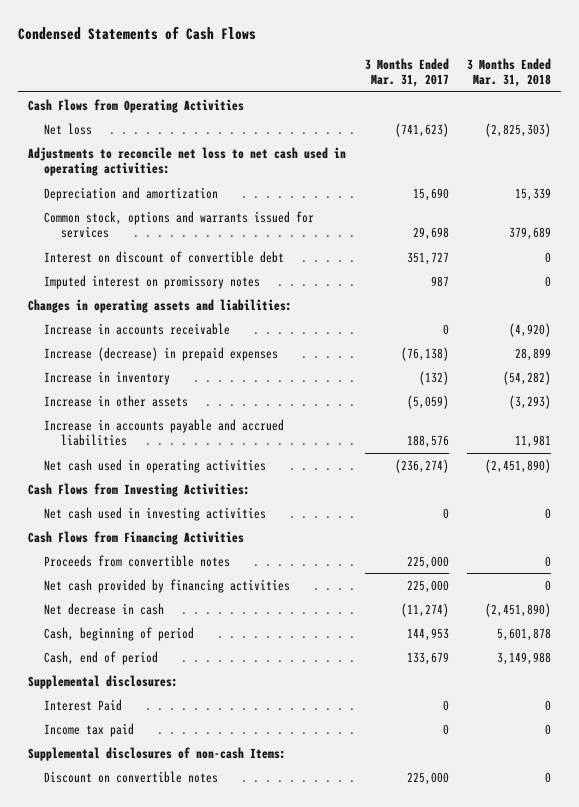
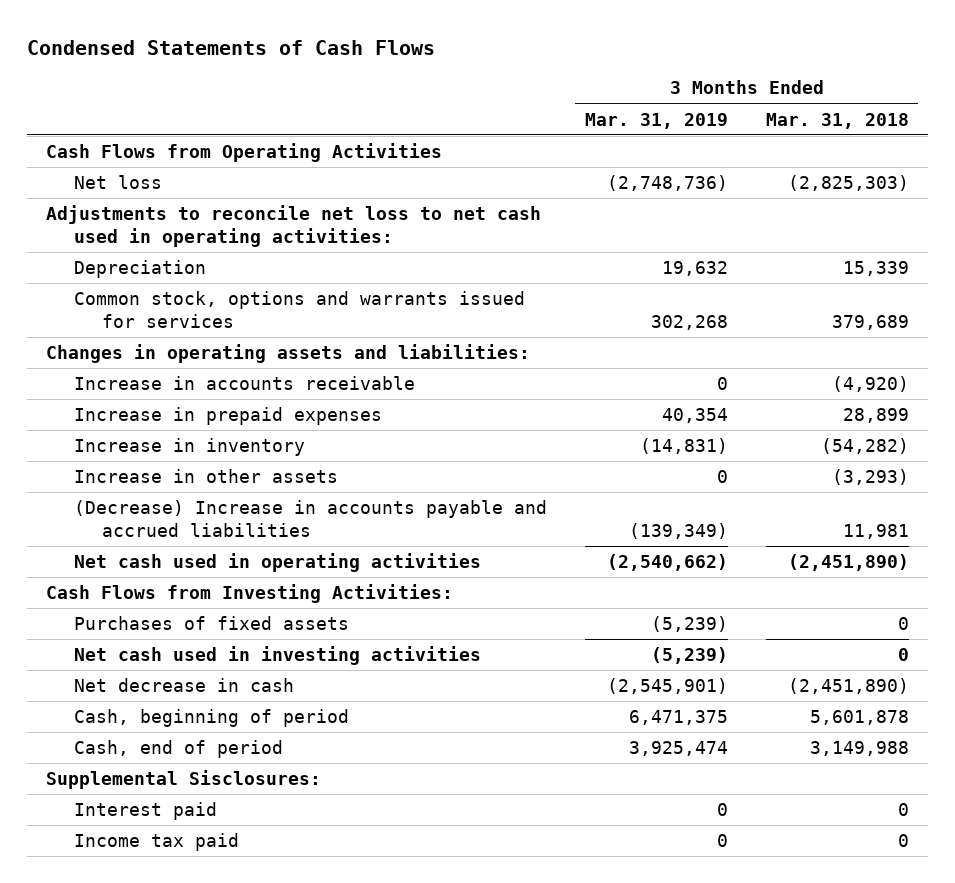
[364,57,449,88] 3 Months Ended Mar. 31, 2017 -> none
none -> [584,112,728,129] Mar. 31, 2019
[44,186,219,201] Depreciation and amortization -> [74,260,207,279] Depreciation
[44,250,285,263] Interest on discount of convertible debt -> none
[44,274,261,289] Imputed interest on promissory notes -> none
[44,346,279,361] Increase (decrease) in prepaid expenses -> [74,407,383,426] Increase in prepaid expenses
[44,418,285,447] Increase in accounts payable and accrued liabilities -> [74,500,548,537] (Decrease) Increase in accounts payable and accrued liabilities
none -> [74,616,350,631] Purchases of fixed assets
[27,530,244,545] Cash Flows from Financing Activities -> none
[44,554,231,567] Proceeds from convertible notes -> none
[44,578,291,593] Net cash provided by financing activities -> none
[27,674,178,689] Supplemental disclosures: -> [46,770,322,790] Supplemental Sisclosures:
[44,698,123,711] Interest Paid -> [74,802,218,821] Interest paid
[27,746,286,761] Supplemental disclosures of non-cash Items: -> none
[44,770,219,783] Discount on convertible notes -> none

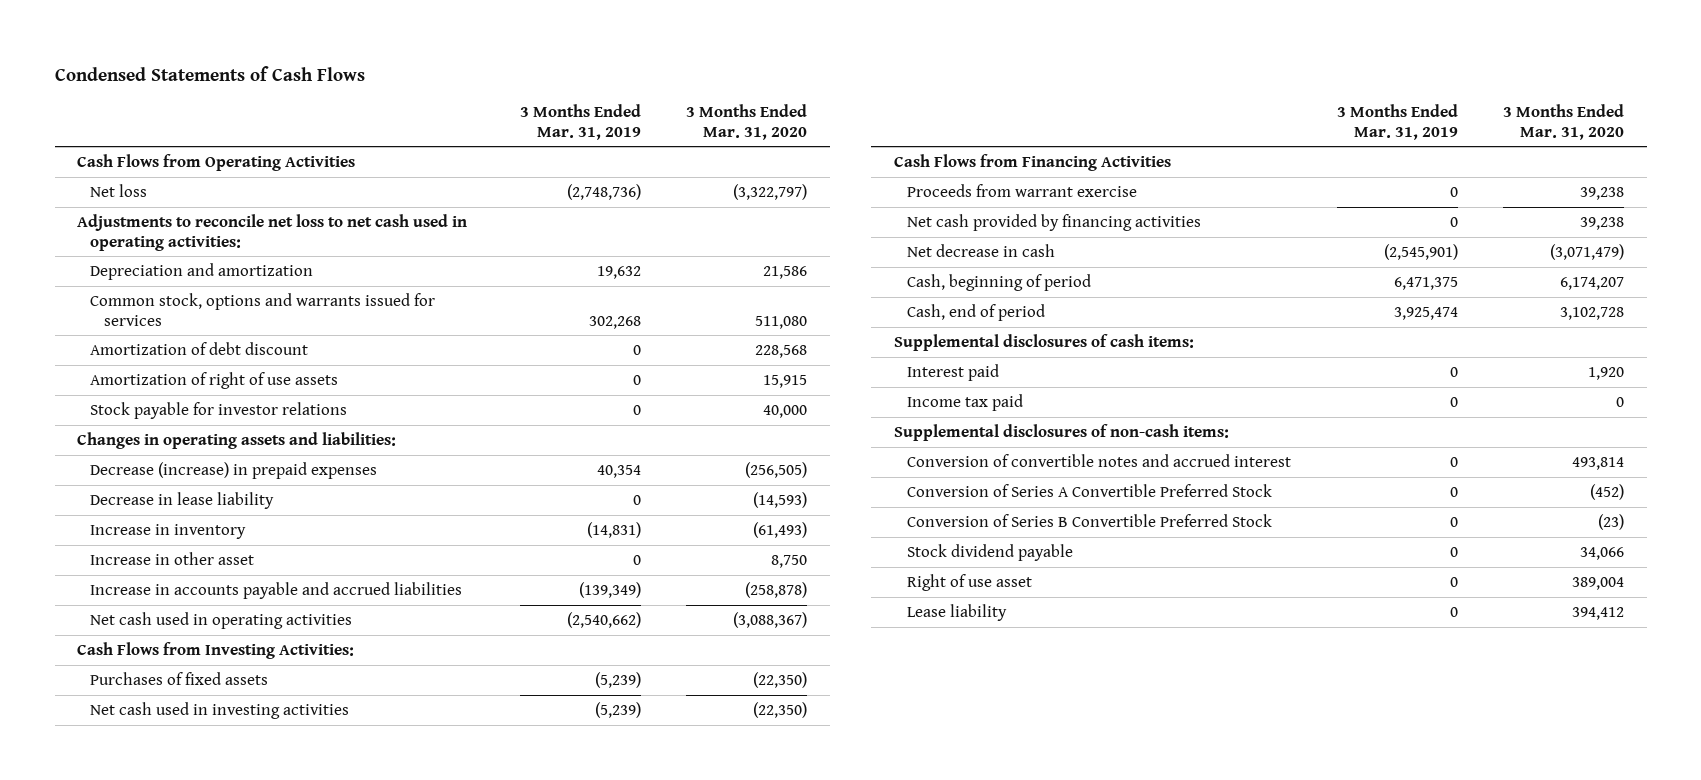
[765,112,909,129] Mar. 31, 2018 -> none
none -> [686,104,808,140] 3 Months Ended Mar. 31, 2020
[74,260,207,279] Depreciation -> [90,263,314,281] Depreciation and amortization
none -> [90,342,309,356] Amortization of debt discount
none -> [90,372,339,390] Amortization of right of use assets
none -> [90,402,348,420] Stock payable for investor relations
[74,376,416,391] Increase in accounts receivable -> none
[74,407,383,426] Increase in prepaid expenses -> [90,462,378,480] Decrease (increase) in prepaid expenses
none -> [90,492,275,510] Decrease in lease liability
[74,469,339,484] Increase in other assets -> [90,552,255,566] Increase in other asset
[74,500,548,537] (Decrease) Increase in accounts payable and accrued liabilities -> [90,582,463,600] Increase in accounts payable and accrued liabilities
none -> [894,154,1172,172] Cash Flows from Financing Activities
none -> [907,184,1138,198] Proceeds from warrant exercise
none -> [907,214,1202,232] Net cash provided by financing activities
[46,770,322,790] Supplemental Sisclosures: -> [894,334,1195,352] Supplemental disclosures of cash items:
none -> [894,424,1230,442] Supplemental disclosures of non-cash items:
none -> [907,454,1292,468] Conversion of convertible notes and accrued interest
none -> [907,484,1273,498] Conversion of Series A Convertible Preferred Stock
none -> [907,514,1273,528] Conversion of Series B Convertible Preferred Stock
none -> [907,544,1074,562] Stock dividend payable
none -> [907,574,1033,592] Right of use asset
none -> [907,604,1008,622] Lease liability

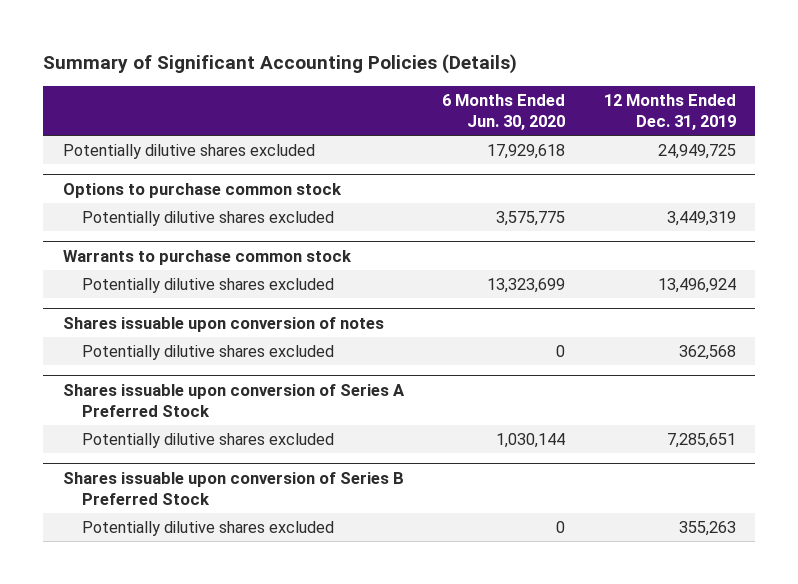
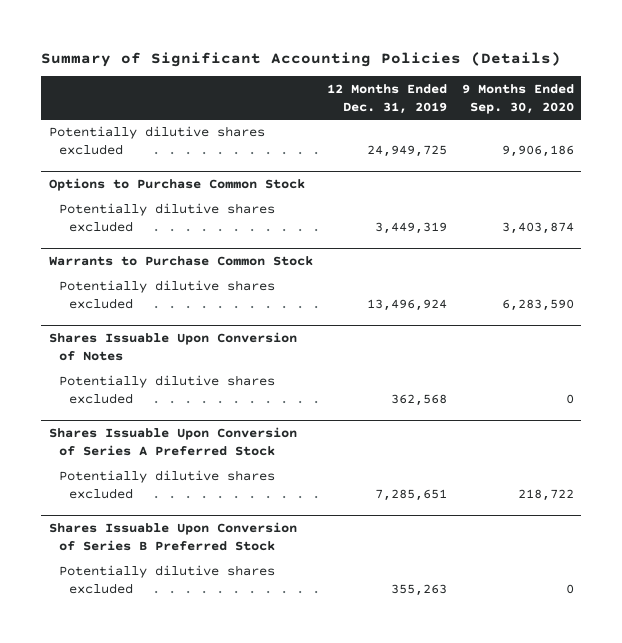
[442,93,566,130] 6 Months Ended Jun. 30, 2020 -> none
none -> [461,83,574,114] 9 Months Ended Sep. 30, 2020
[62,182,342,198] Options to purchase common stock -> [48,178,305,192] Options to Purchase Common Stock
[62,249,352,265] Warrants to purchase common stock -> [48,256,313,267] Warrants to Purchase Common Stock
[62,316,384,332] Shares issuable upon conversion of notes -> [48,332,297,362] Shares Issuable Upon Conversion of Notes
[62,383,405,417] Shares issuable upon conversion of Series A Preferred Stock -> [48,427,297,457] Shares Issuable Upon Conversion of Series A Preferred Stock
[62,471,404,505] Shares issuable upon conversion of Series B Preferred Stock -> [48,522,297,552] Shares Issuable Upon Conversion of Series B Preferred Stock

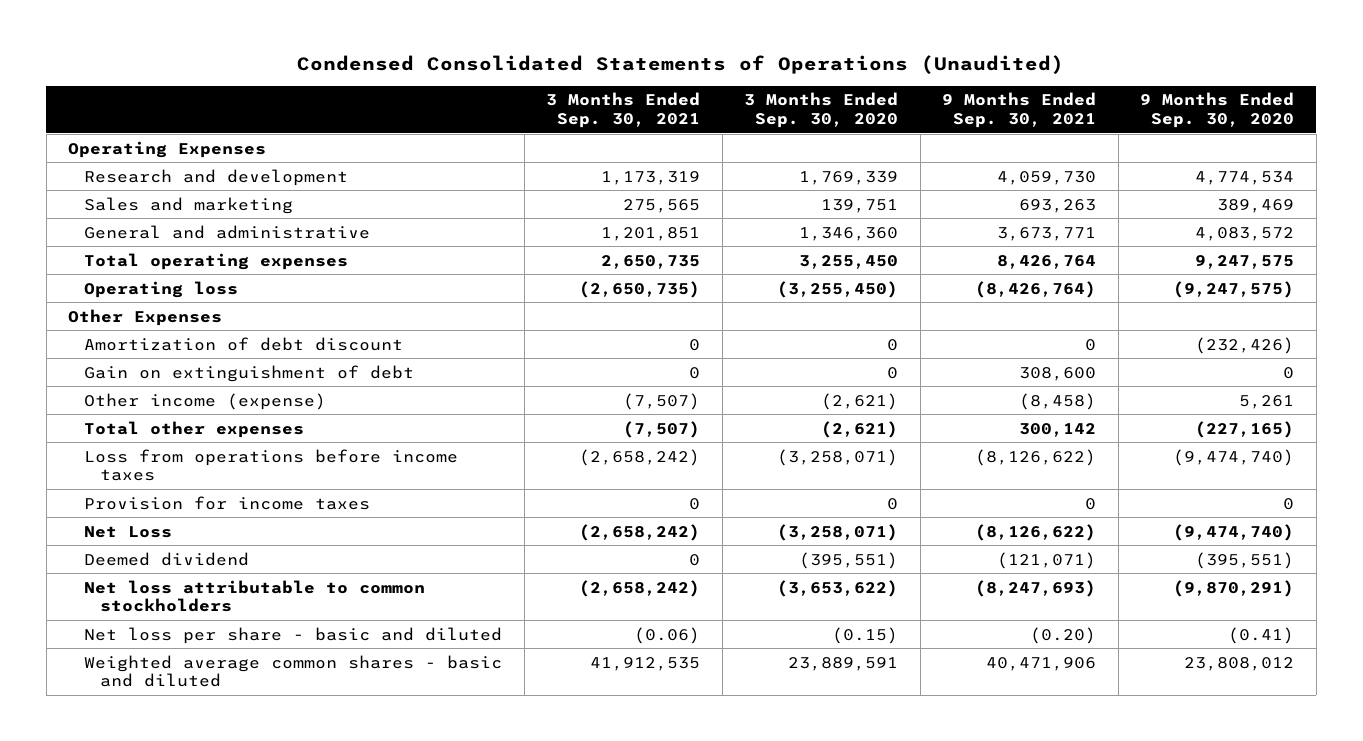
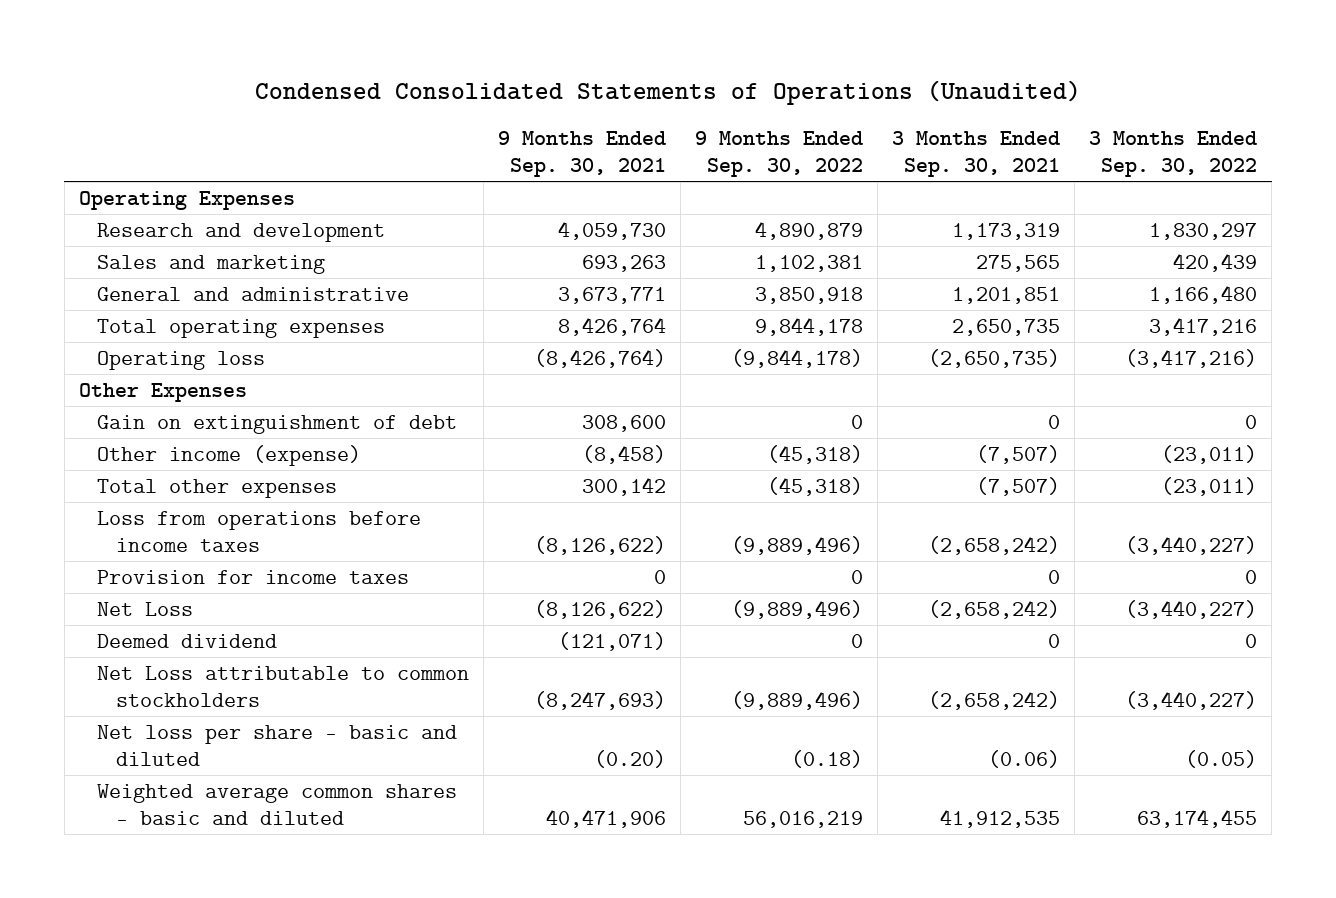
[744,92,899,129] 3 Months Ended Sep. 30, 2020 -> none
[1140,92,1295,129] 9 Months Ended Sep. 30, 2020 -> none
none -> [695,131,864,177] 9 Months Ended Sep. 30, 2022
none -> [1089,131,1258,177] 3 Months Ended Sep. 30, 2022
[84,336,404,351] Amortization of debt discount -> none
[84,579,426,613] Net loss attributable to common stockholders -> [97,666,470,707] Net Loss attributable to common stockholders

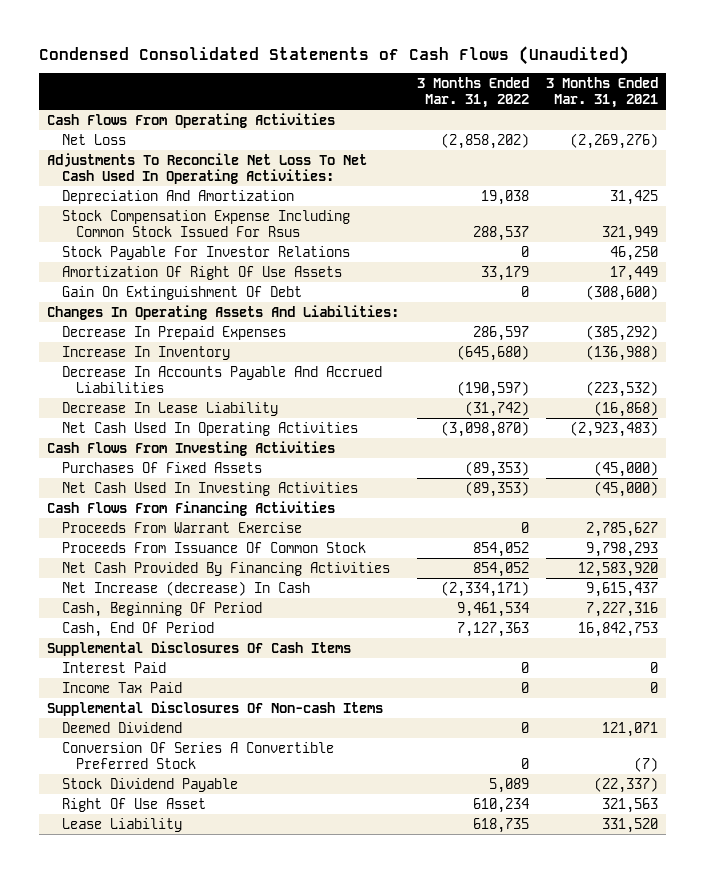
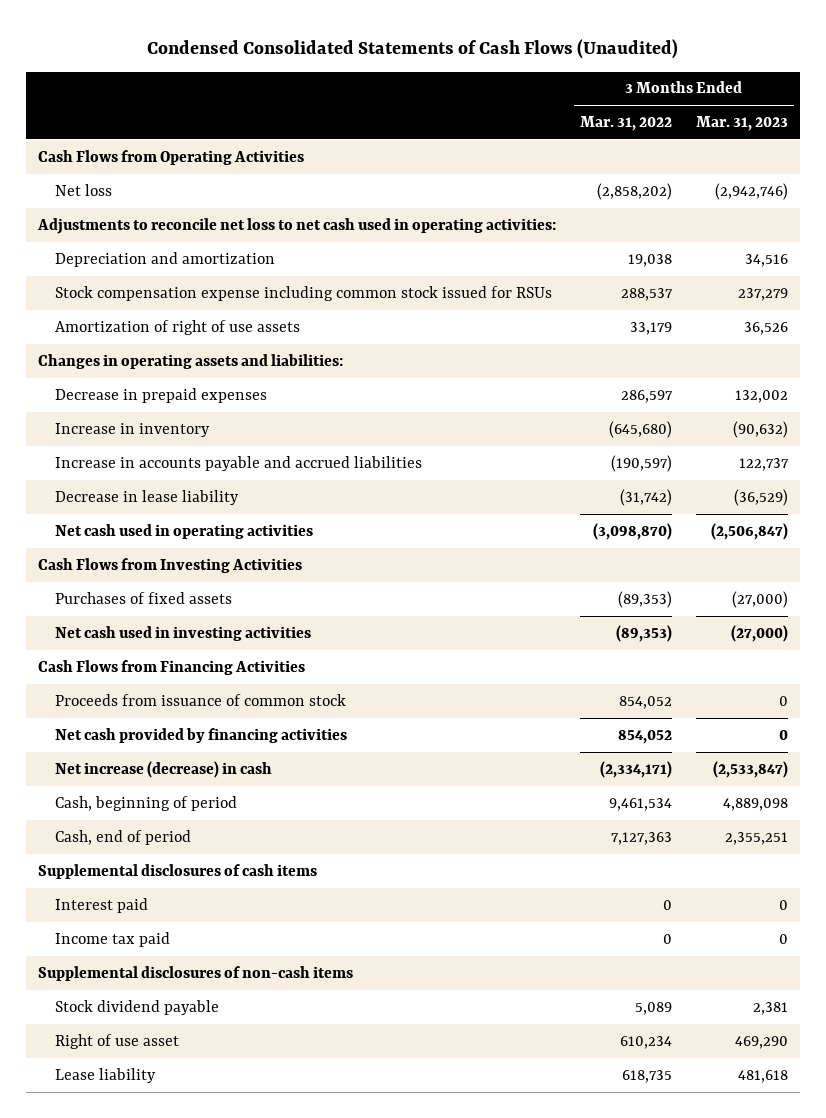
[545,77,658,109] 3 Months Ended Mar. 31, 2021 -> none
none -> [696,115,789,131] Mar. 31, 2023
[61,245,350,260] Stock Payable For Investor Relations -> none
[61,285,302,300] Gain On Extinguishment Of Debt -> none
[61,521,302,533] Proceeds From Warrant Exercise -> none
[61,721,182,733] Deemed Dividend -> none
[61,741,334,769] Conversion Of Series A Convertible Preferred Stock -> none
[47,112,336,128] Cash Flows From Operating Activities -> [38,149,305,165] Cash Flows from Operating Activities
[61,133,126,145] Net Loss -> [55,183,113,196] Net loss
[47,152,368,184] Adjustments To Reconcile Net Loss To Net Cash Used In Operating Activities: -> [37,217,557,234] Adjustments to reconcile net loss to net cash used in operating activities:
[61,189,294,204] Depreciation And Amortization -> [55,251,276,267] Depreciation and amortization
[61,209,350,237] Stock Compensation Expense Including Common Stock Issued For Rsus -> [55,285,553,301] Stock compensation expense including common stock issued for RSUs
[61,265,342,280] Amortization Of Right Of Use Assets -> [55,319,301,335] Amortization of right of use assets
[47,304,400,320] Changes In Operating Assets And Liabilities: -> [38,353,344,369] Changes in operating assets and liabilities:
[61,325,286,340] Decrease In Prepaid Expenses -> [55,387,268,403] Decrease in prepaid expenses
[61,345,230,360] Increase In Inventory -> [55,422,211,437] Increase in inventory
[61,365,382,393] Decrease In Accounts Payable And Accrued Liabilities -> [55,455,423,471] Increase in accounts payable and accrued liabilities
[61,401,278,416] Decrease In Lease Liability -> [55,489,240,505] Decrease in lease liability
[61,421,358,436] Net Cash Used In Operating Activities -> [55,523,314,539] Net cash used in operating activities
[47,440,336,456] Cash Flows From Investing Activities -> [38,557,303,573] Cash Flows from Investing Activities
[61,461,262,473] Purchases Of Fixed Assets -> [55,591,233,604] Purchases of fixed assets
[61,481,358,496] Net Cash Used In Investing Activities -> [55,625,312,641] Net cash used in investing activities
[47,500,336,516] Cash Flows From Financing Activities -> [38,659,306,675] Cash Flows from Financing Activities
[61,541,366,553] Proceeds From Issuance Of Common Stock -> [55,693,347,706] Proceeds from issuance of common stock
[61,561,390,576] Net Cash Provided By Financing Activities -> [55,727,348,743] Net cash provided by financing activities
[61,580,310,596] Net Increase (decrease) In Cash -> [55,760,273,778] Net increase (decrease) in cash
[61,601,262,617] Cash, Beginning Of Period -> [55,795,238,811] Cash, beginning of period
[61,621,214,637] Cash, End Of Period -> [55,829,192,845] Cash, end of period
[47,640,352,656] Supplemental Disclosures Of Cash Items -> [38,863,318,879] Supplemental disclosures of cash items
[61,661,166,673] Interest Paid -> [55,897,149,913] Interest paid
[61,681,182,693] Income Tax Paid -> [55,931,171,947] Income tax paid
[47,700,384,716] Supplemental Disclosures Of Non-cash Items -> [38,965,354,981] Supplemental disclosures of non-cash items
[61,777,238,792] Stock Dividend Payable -> [55,999,220,1015] Stock dividend payable
[61,797,206,812] Right Of Use Asset -> [55,1033,180,1049] Right of use asset
[61,817,182,832] Lease Liability -> [55,1067,157,1083] Lease liability

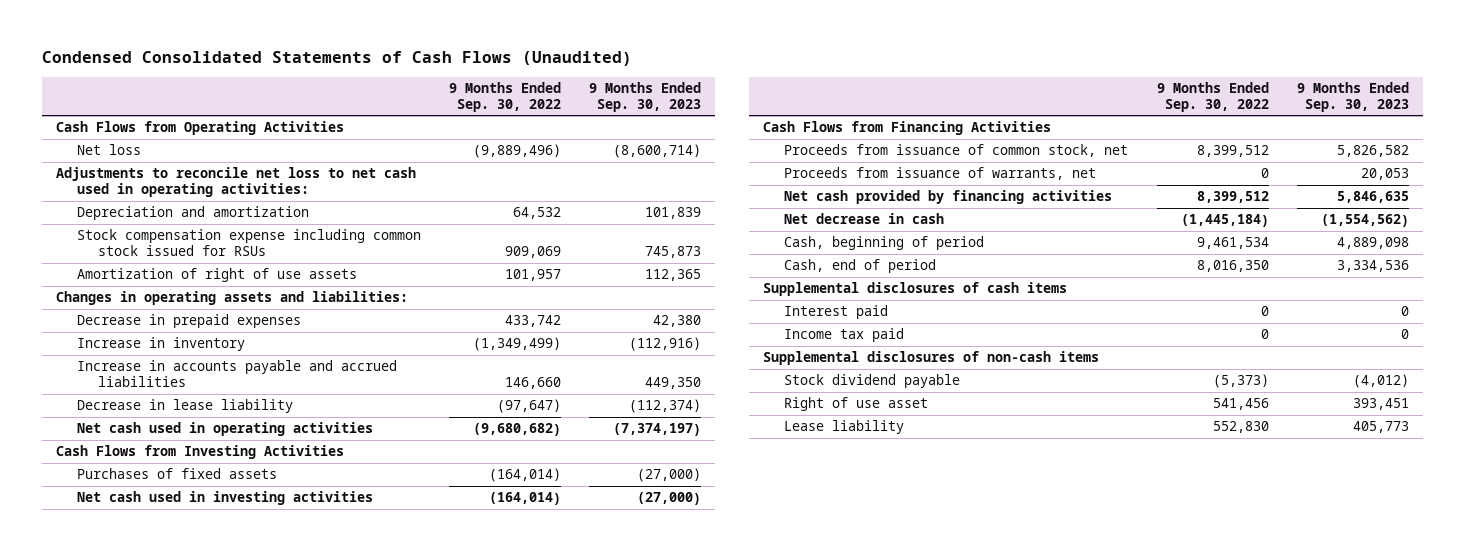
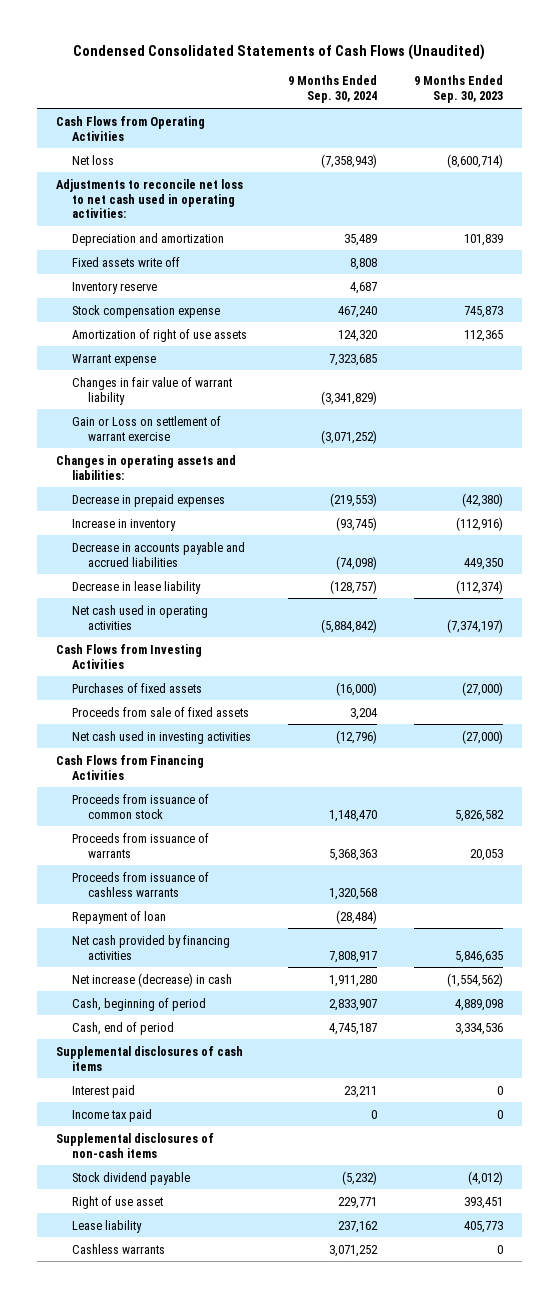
[448,81,561,112] 9 Months Ended Sep. 30, 2022 -> none
none -> [288,75,378,104] 9 Months Ended Sep. 30, 2024
none -> [71,256,180,267] Fixed assets write off
none -> [71,281,157,294] Inventory reserve
[76,229,421,257] Stock compensation expense including common stock issued for RSUs -> [71,304,220,318] Stock compensation expense
none -> [71,353,156,366] Warrant expense
none -> [71,376,232,405] Changes in fair value of warrant liability
none -> [71,415,221,441] Gain or Loss on settlement of warrant exercise
[652,315,701,328] 42,380 -> [462,492,504,507] (42,380)
[76,360,397,388] Increase in accounts payable and accrued liabilities -> [71,541,245,567] Decrease in accounts payable and accrued liabilities
none -> [71,706,249,717] Proceeds from sale of fixed assets
[784,144,1129,158] Proceeds from issuance of common stock, net -> [71,793,209,819] Proceeds from issuance of common stock
[784,167,1097,181] Proceeds from issuance of warrants, net -> [71,832,209,858] Proceeds from issuance of warrants
none -> [71,871,209,897] Proceeds from issuance of cashless warrants
none -> [71,910,166,924] Repayment of loan
[784,213,945,225] Net decrease in cash -> [71,972,232,987] Net increase (decrease) in cash
none -> [71,1243,165,1254] Cashless warrants

